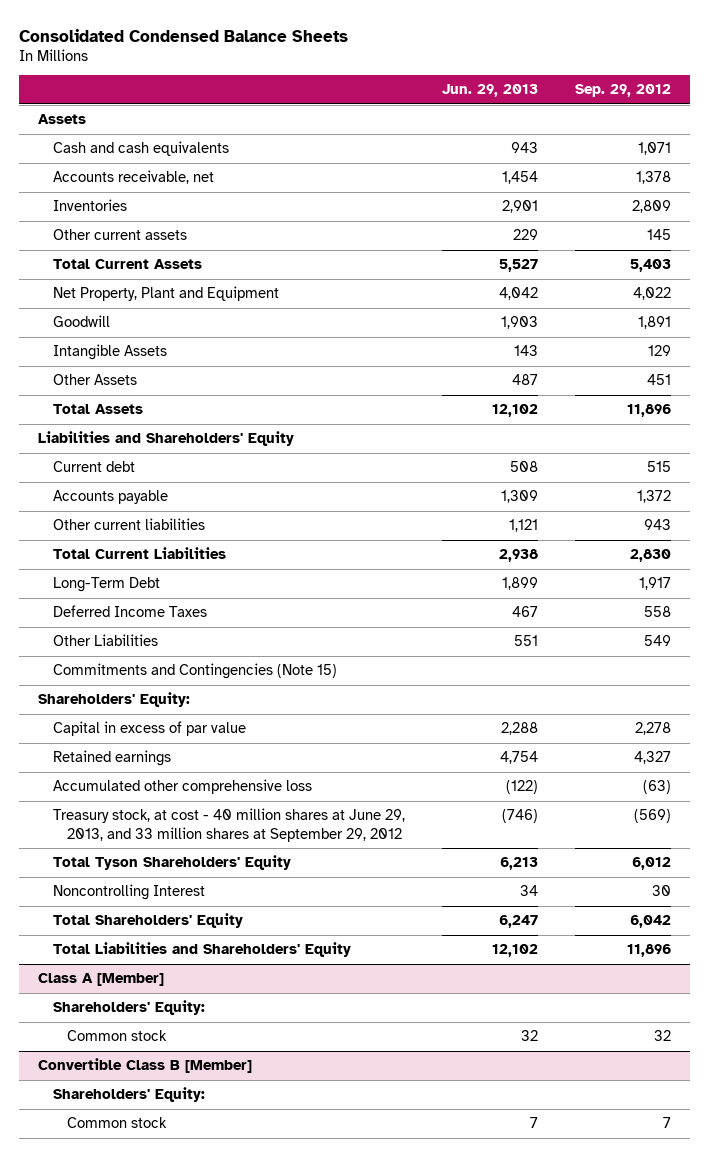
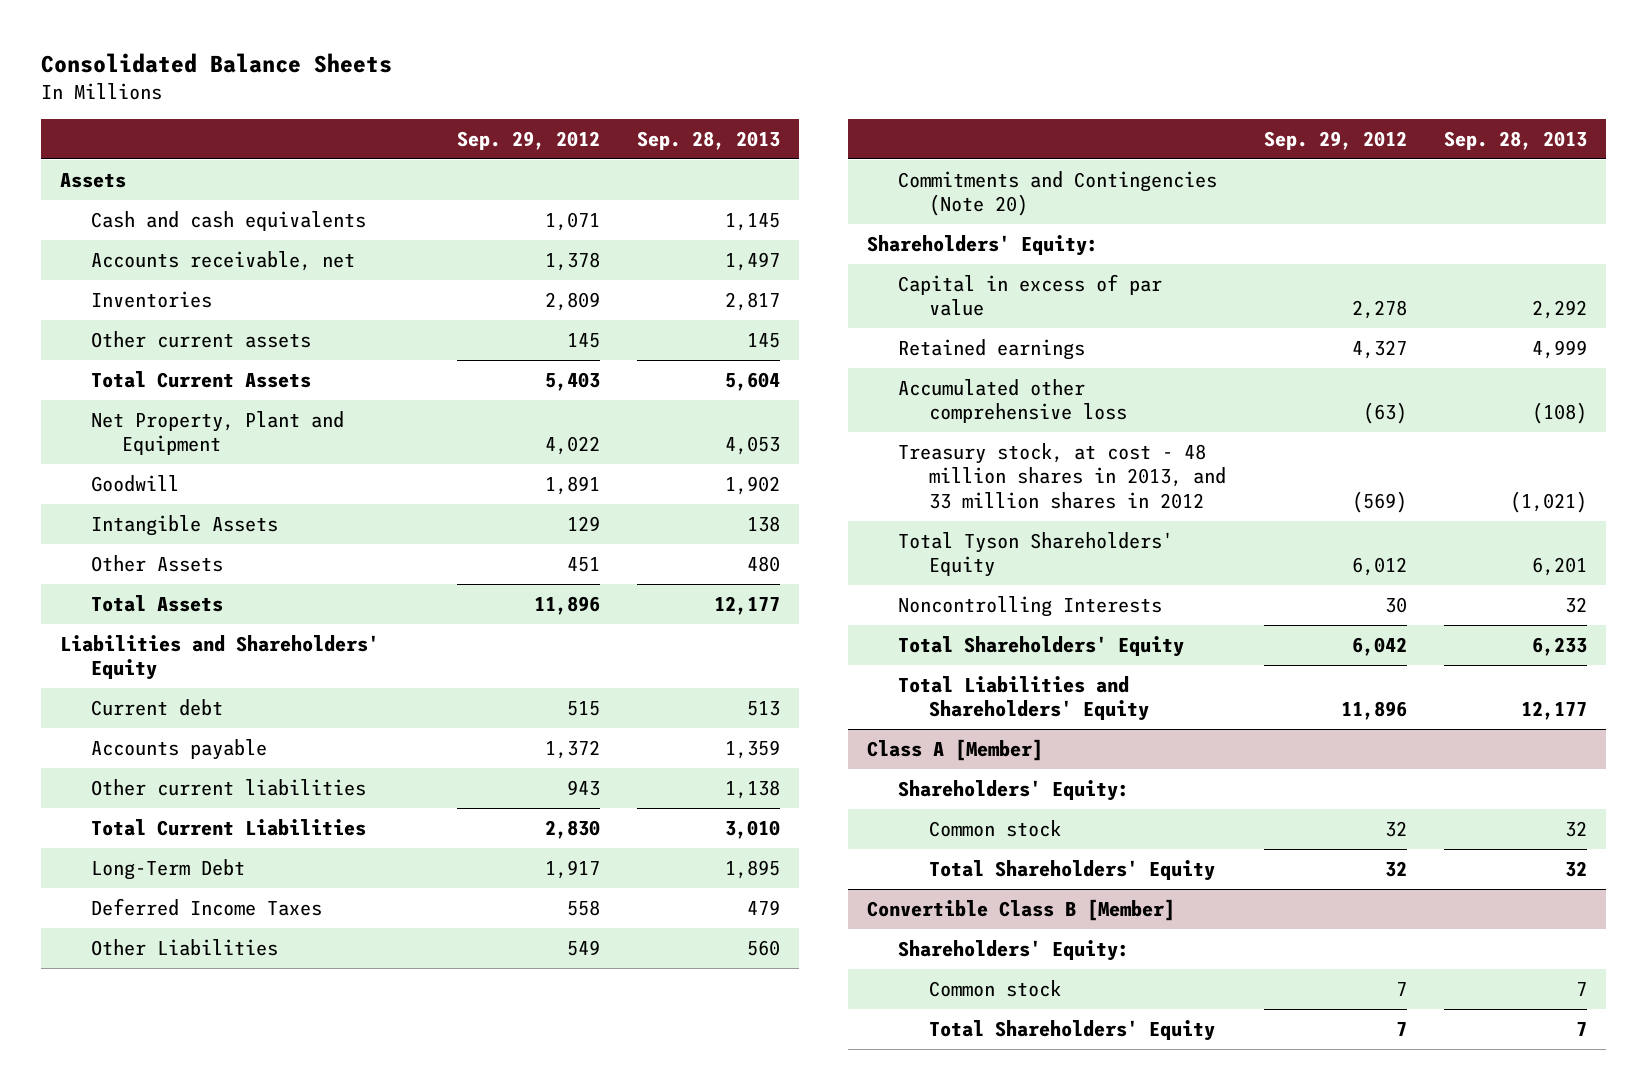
[19,28,349,42] Consolidated Condensed Balance Sheets -> [41,53,393,74] Consolidated Balance Sheets
[442,84,539,98] Jun. 29, 2013 -> none
none -> [636,130,780,150] Sep. 28, 2013
[52,663,337,680] Commitments and Contingencies (Note 15) -> [898,170,1218,217] Commitments and Contingencies (Note 20)
[52,808,405,842] Treasury stock, at cost - 40 million shares at June 29, 2013, and 33 million shares at September 29, 2012 -> [898,442,1227,510] Treasury stock, at cost - 48 million shares in 2013, and 33 million shares in 2012
[52,884,205,901] Noncontrolling Interest -> [898,595,1163,617] Noncontrolling Interests
none -> [929,859,1216,881] Total Shareholders' Equity
none -> [929,1019,1216,1041] Total Shareholders' Equity

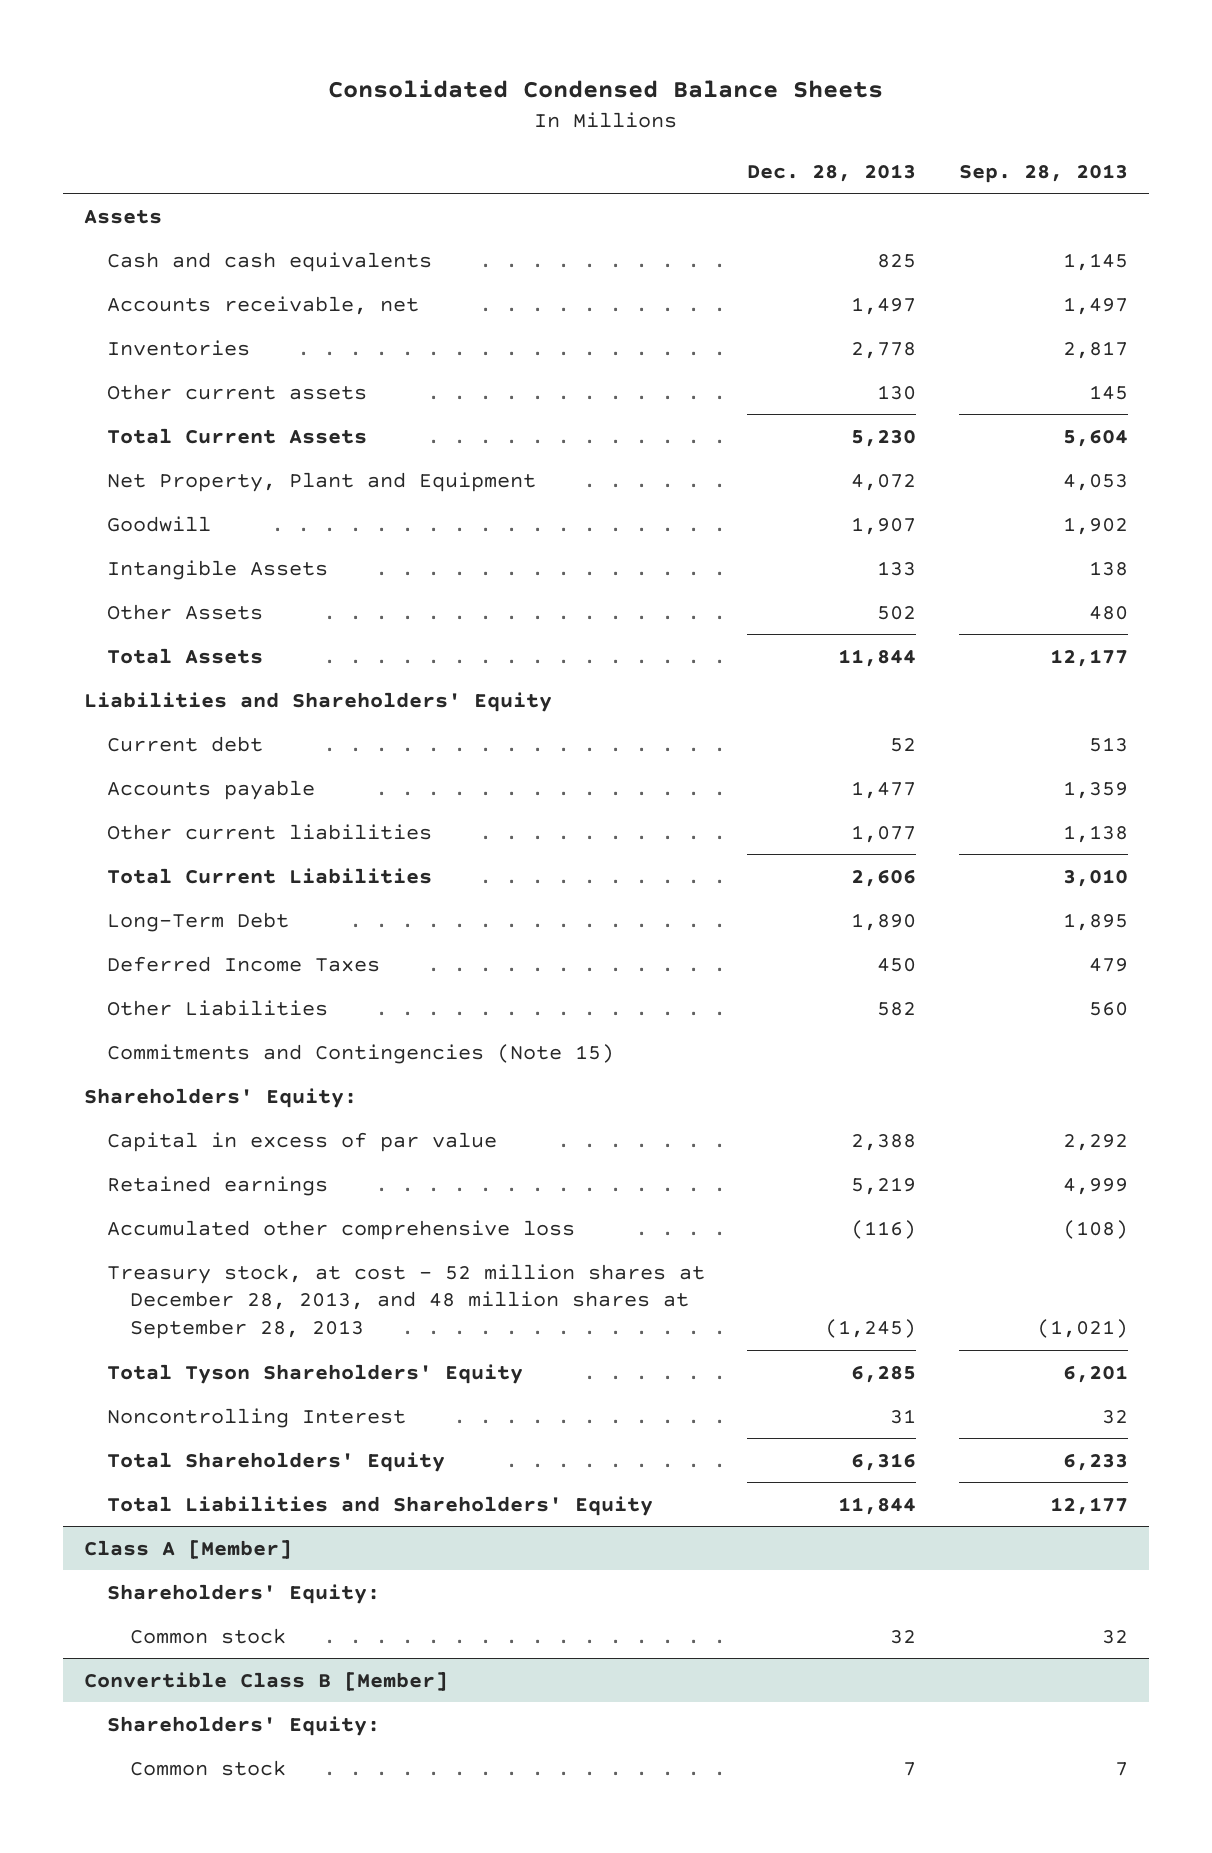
[41,53,393,74] Consolidated Balance Sheets -> [327,80,883,99] Consolidated Condensed Balance Sheets
[456,130,600,150] Sep. 29, 2012 -> none
none -> [747,163,917,182] Dec. 28, 2013
[898,170,1218,217] Commitments and Contingencies (Note 20) -> [106,1043,614,1064] Commitments and Contingencies (Note 15)
[898,442,1227,510] Treasury stock, at cost - 48 million shares in 2013, and 33 million shares in 2012 -> [106,1263,705,1339] Treasury stock, at cost - 52 million shares at December 28, 2013, and 48 million shares at September 28, 2013
[898,595,1163,617] Noncontrolling Interests -> [106,1407,406,1428] Noncontrolling Interest
[929,859,1216,881] Total Shareholders' Equity -> none
[929,1019,1216,1041] Total Shareholders' Equity -> none

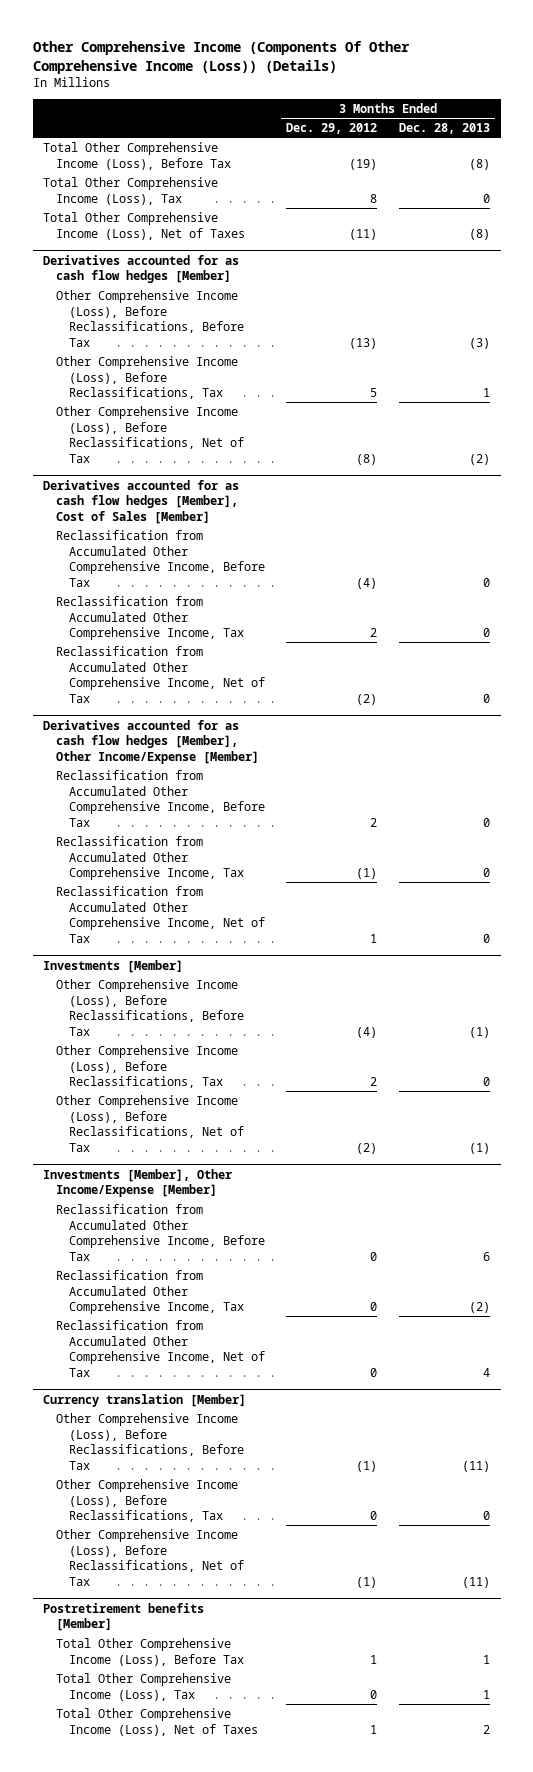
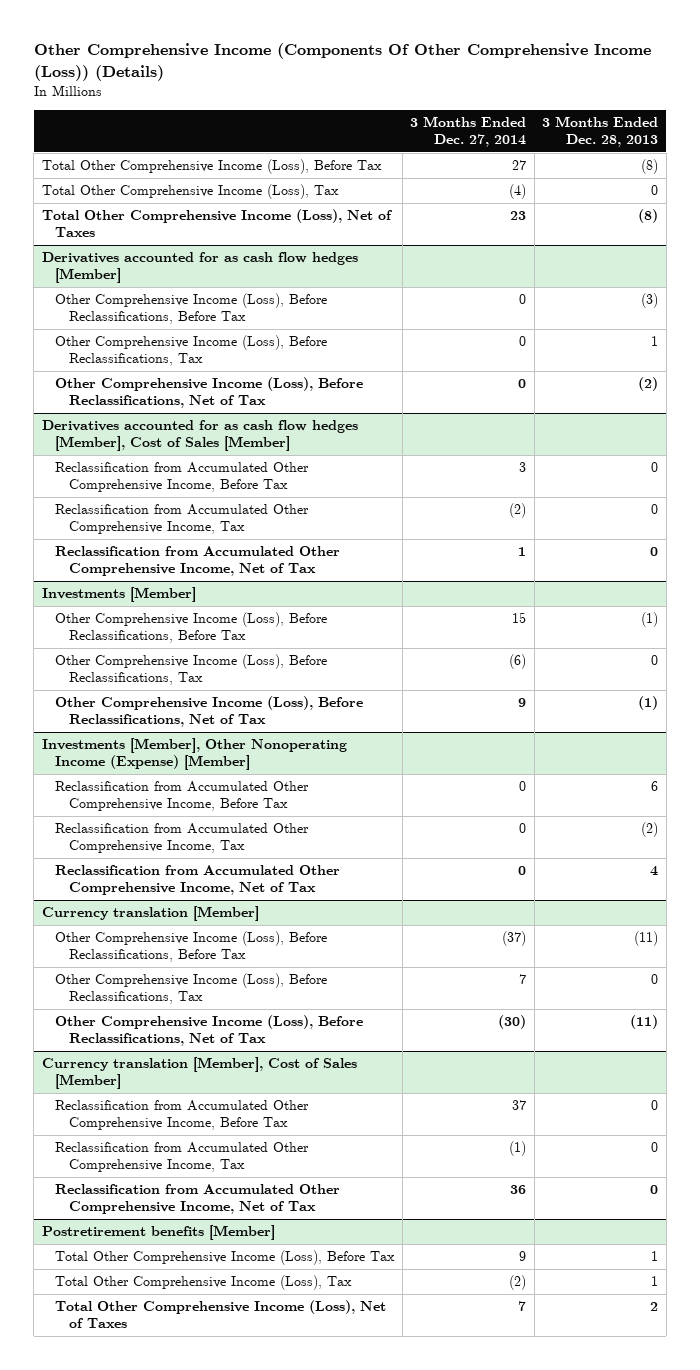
[286,123,378,135] Dec. 29, 2012 -> none
none -> [410,116,527,148] 3 Months Ended Dec. 27, 2014
[43,719,260,765] Derivatives accounted for as cash flow hedges [Member], Other Income/Expense [Member] -> none
[56,769,265,828] Reclassification from Accumulated Other Comprehensive Income, Before Tax -> none
[56,835,244,881] Reclassification from Accumulated Other Comprehensive Income, Tax -> none
[56,885,265,944] Reclassification from Accumulated Other Comprehensive Income, Net of Tax -> none
[43,1168,233,1198] Investments [Member], Other Income/Expense [Member] -> [41,738,347,771] Investments [Member], Other Nonoperating Income (Expense) [Member]
none -> [41,1057,357,1090] Currency translation [Member], Cost of Sales [Member]
none -> [55,1100,310,1131] Reclassification from Accumulated Other Comprehensive Income, Before Tax
none -> [55,1142,310,1173] Reclassification from Accumulated Other Comprehensive Income, Tax
none -> [55,1184,341,1215] Reclassification from Accumulated Other Comprehensive Income, Net of Tax

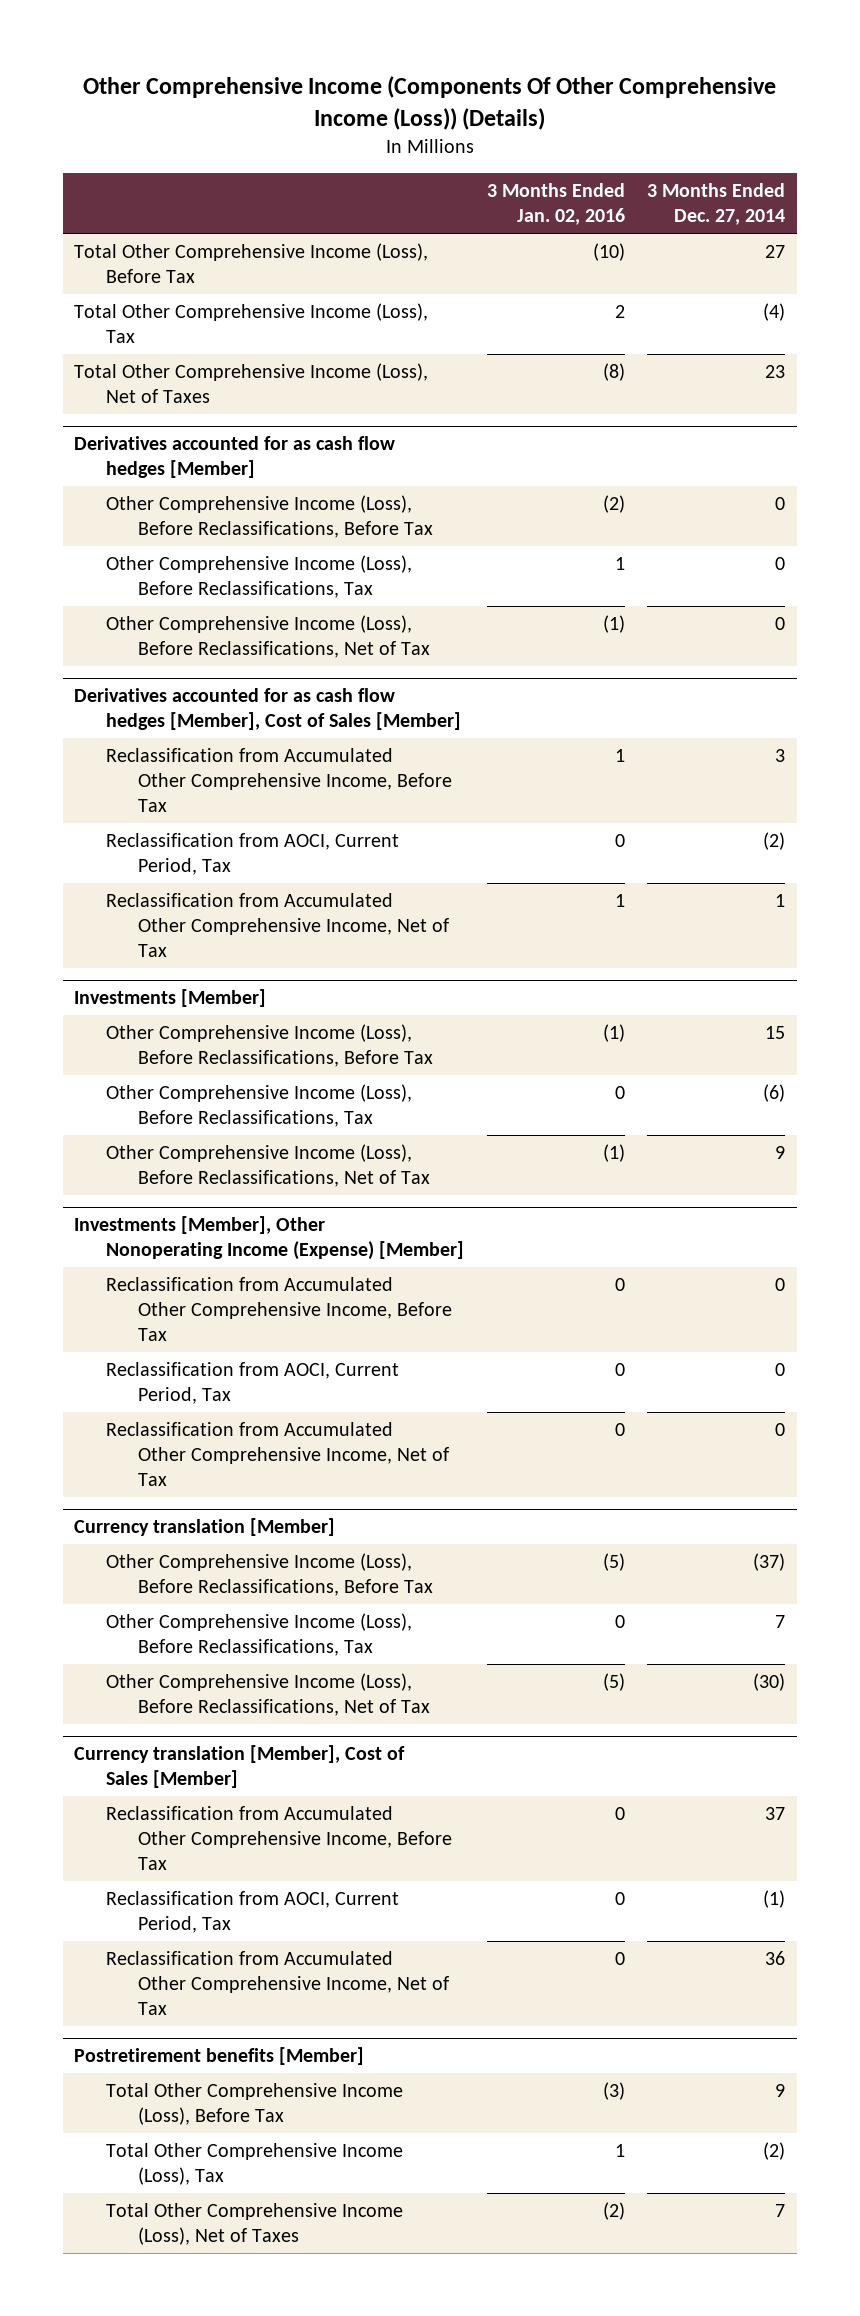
[542,116,659,148] 3 Months Ended Dec. 28, 2013 -> none
none -> [486,183,625,226] 3 Months Ended Jan. 02, 2016
[55,504,310,535] Reclassification from Accumulated Other Comprehensive Income, Tax -> none
none -> [106,833,400,875] Reclassification from AOCI, Current Period, Tax
[55,823,310,854] Reclassification from Accumulated Other Comprehensive Income, Tax -> none
none -> [106,1362,400,1404] Reclassification from AOCI, Current Period, Tax
[55,1142,310,1173] Reclassification from Accumulated Other Comprehensive Income, Tax -> none
none -> [106,1891,400,1933] Reclassification from AOCI, Current Period, Tax

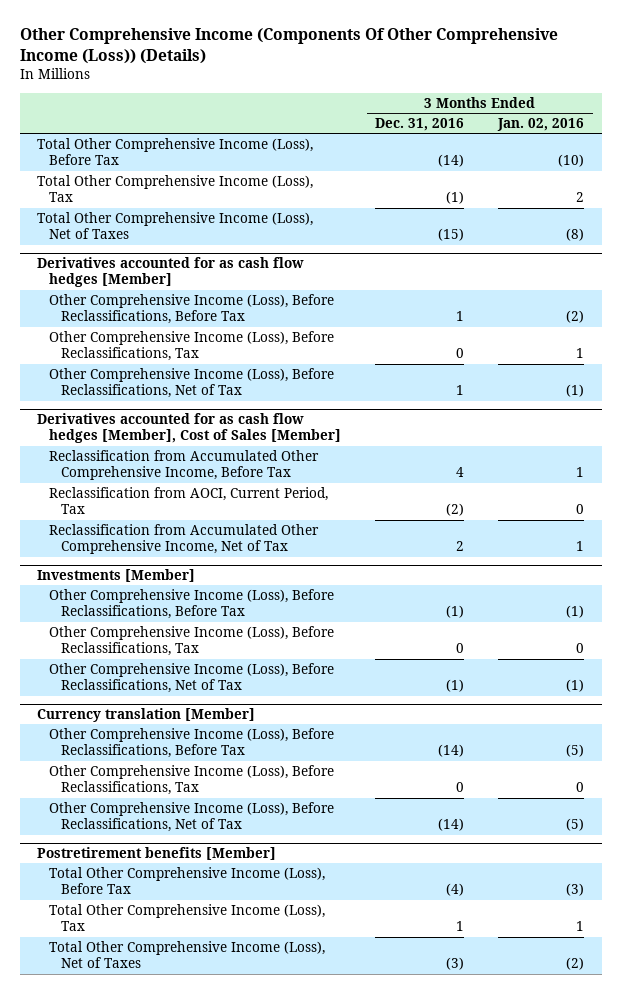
[647,183,786,226] 3 Months Ended Dec. 27, 2014 -> none
none -> [375,118,465,132] Dec. 31, 2016
[74,1216,465,1261] Investments [Member], Other Nonoperating Income (Expense) [Member] -> none
[106,1277,453,1341] Reclassification from Accumulated Other Comprehensive Income, Before Tax -> none
[106,1362,400,1404] Reclassification from AOCI, Current Period, Tax -> none
[106,1422,450,1486] Reclassification from Accumulated Other Comprehensive Income, Net of Tax -> none
[74,1745,406,1789] Currency translation [Member], Cost of Sales [Member] -> none
[106,1806,453,1870] Reclassification from Accumulated Other Comprehensive Income, Before Tax -> none
[106,1891,400,1933] Reclassification from AOCI, Current Period, Tax -> none
[106,1951,450,2015] Reclassification from Accumulated Other Comprehensive Income, Net of Tax -> none

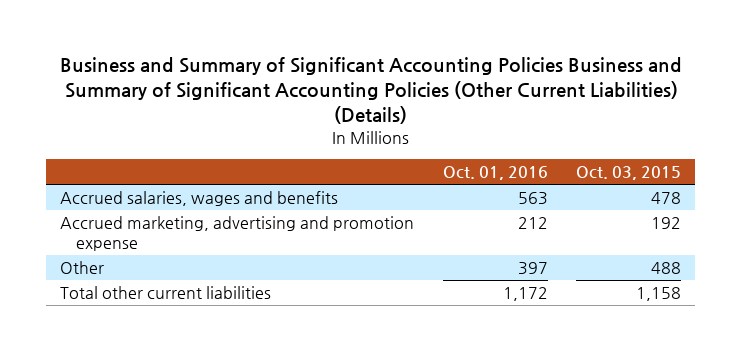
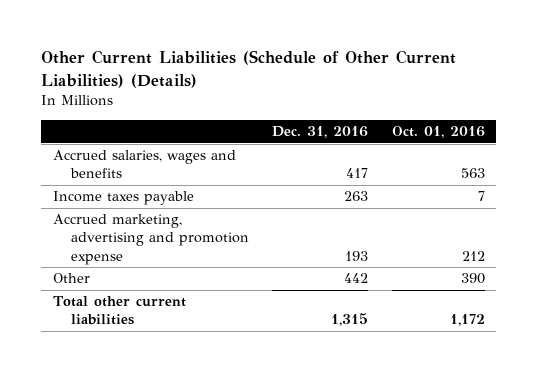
[59,56,682,125] Business and Summary of Significant Accounting Policies Business and Summary of Significant Accounting Policies (Other Current Liabilities) (Details) -> [40,50,456,88] Other Current Liabilities (Schedule of Other Current Liabilities) (Details)
[576,166,682,181] Oct. 03, 2015 -> none
none -> [272,126,369,139] Dec. 31, 2016
none -> [52,191,194,206] Income taxes payable
[517,262,548,276] 397 -> [460,273,485,285] 390

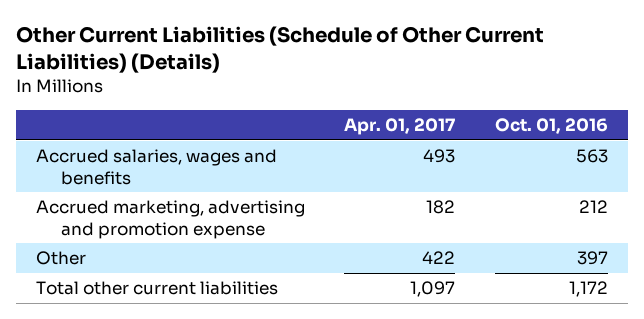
[272,126,369,139] Dec. 31, 2016 -> none
none -> [344,118,456,136] Apr. 01, 2017
[52,191,194,206] Income taxes payable -> none
[460,273,485,285] 390 -> [577,251,609,266] 397

